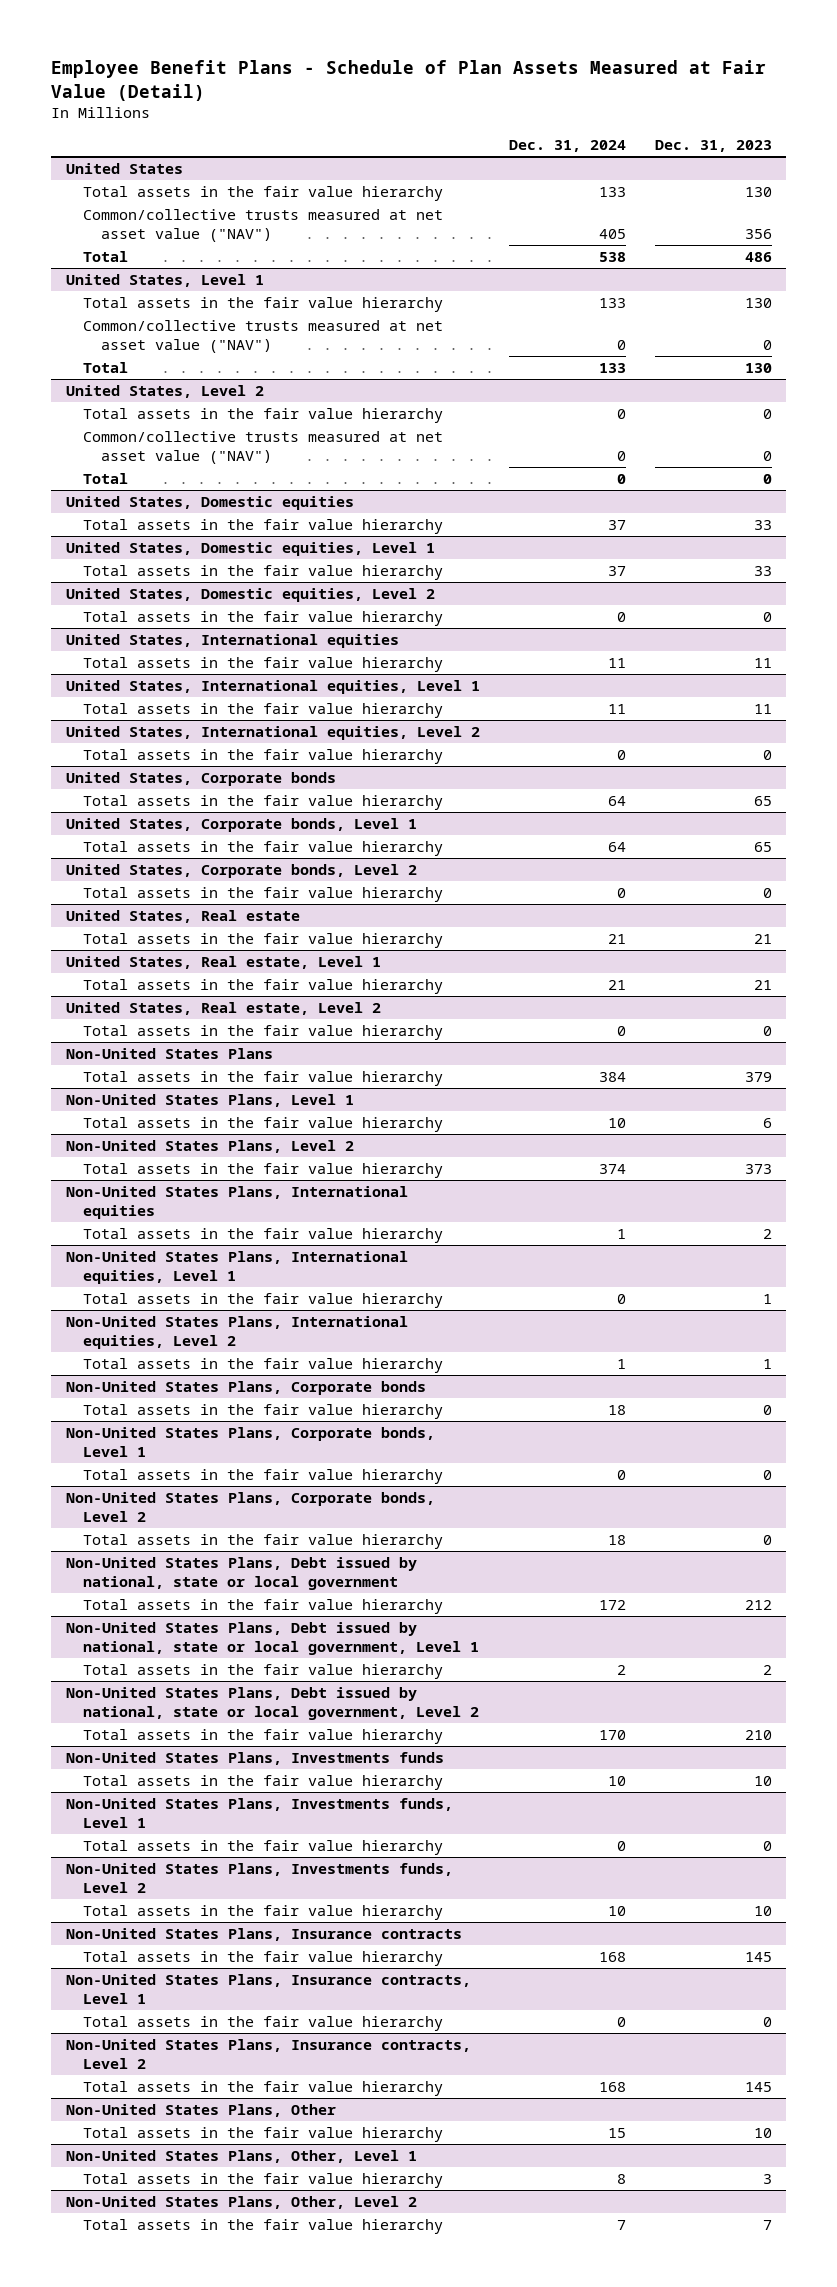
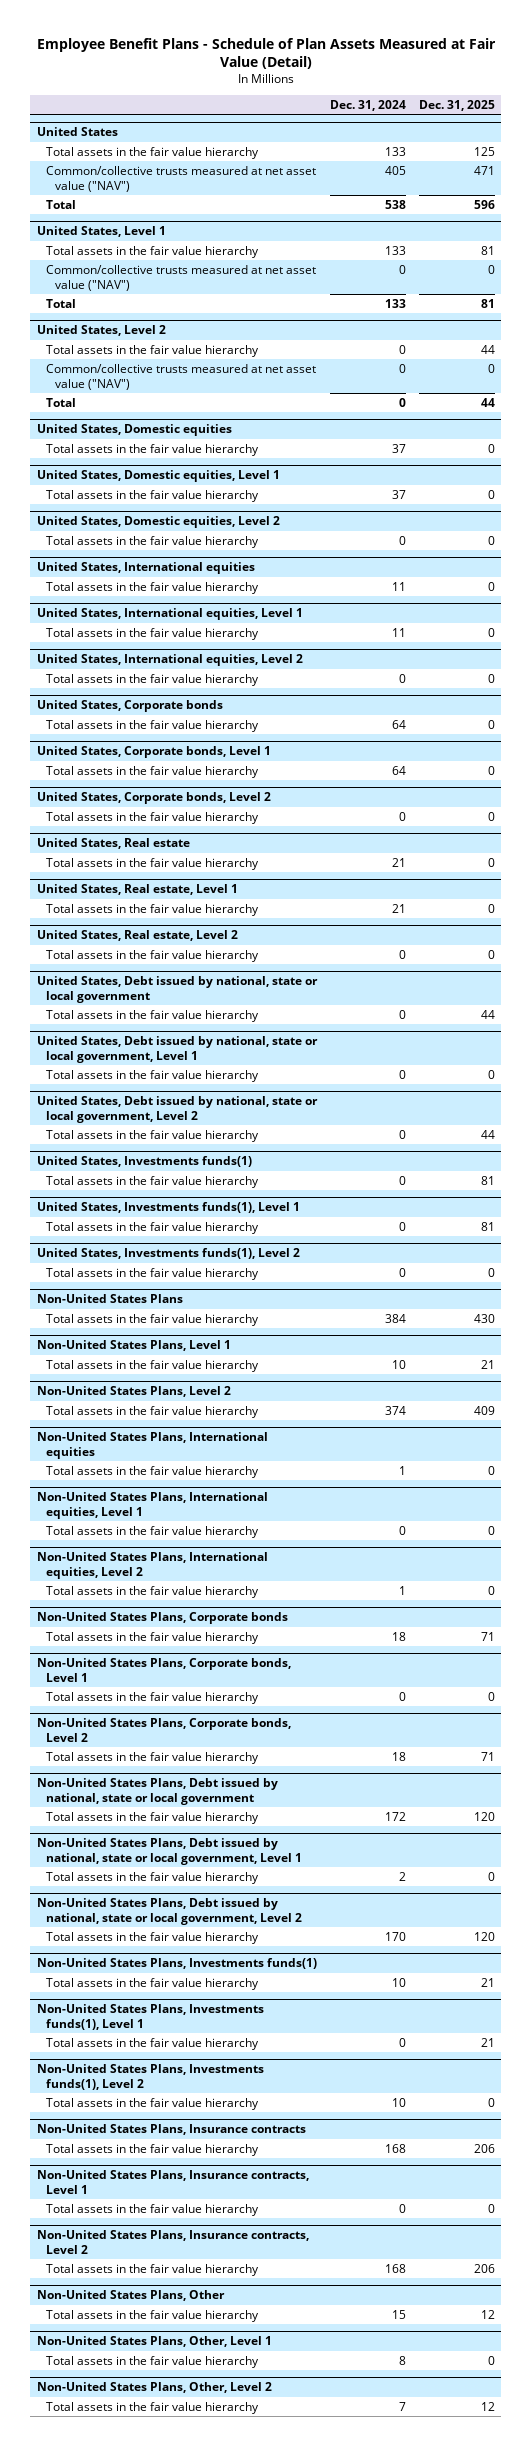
[654,140,772,153] Dec. 31, 2023 -> none
none -> [418,99,495,111] Dec. 31, 2025
none -> [36,976,318,1004] United States, Debt issued by national, state or local government
none -> [45,1009,259,1022] Total assets in the fair value hierarchy
none -> [36,1036,318,1064] United States, Debt issued by national, state or local government, Level 1
none -> [45,1069,259,1082] Total assets in the fair value hierarchy
none -> [36,1096,318,1124] United States, Debt issued by national, state or local government, Level 2
none -> [45,1129,259,1142] Total assets in the fair value hierarchy
none -> [36,1156,252,1168] United States, Investments funds(1)
none -> [45,1175,259,1188] Total assets in the fair value hierarchy
none -> [36,1202,300,1214] United States, Investments funds(1), Level 1
none -> [45,1221,259,1234] Total assets in the fair value hierarchy
none -> [36,1248,300,1260] United States, Investments funds(1), Level 2
none -> [45,1267,259,1280] Total assets in the fair value hierarchy
[65,1751,444,1765] Non-United States Plans, Investments funds -> [36,1958,317,1970] Non-United States Plans, Investments funds(1)
[65,1797,453,1828] Non-United States Plans, Investments funds, Level 1 -> [36,2004,264,2031] Non-United States Plans, Investments funds(1), Level 1
[65,1862,453,1893] Non-United States Plans, Investments funds, Level 2 -> [36,2064,264,2091] Non-United States Plans, Investments funds(1), Level 2

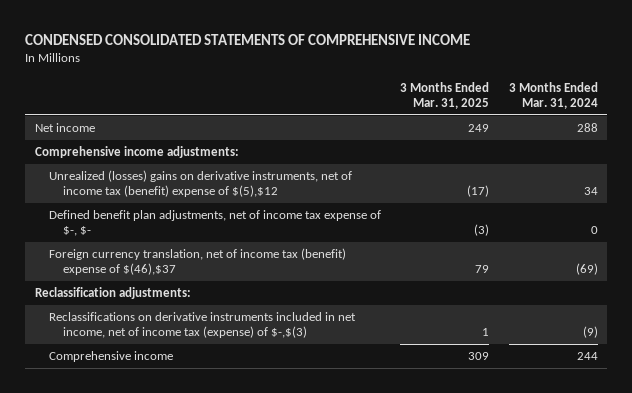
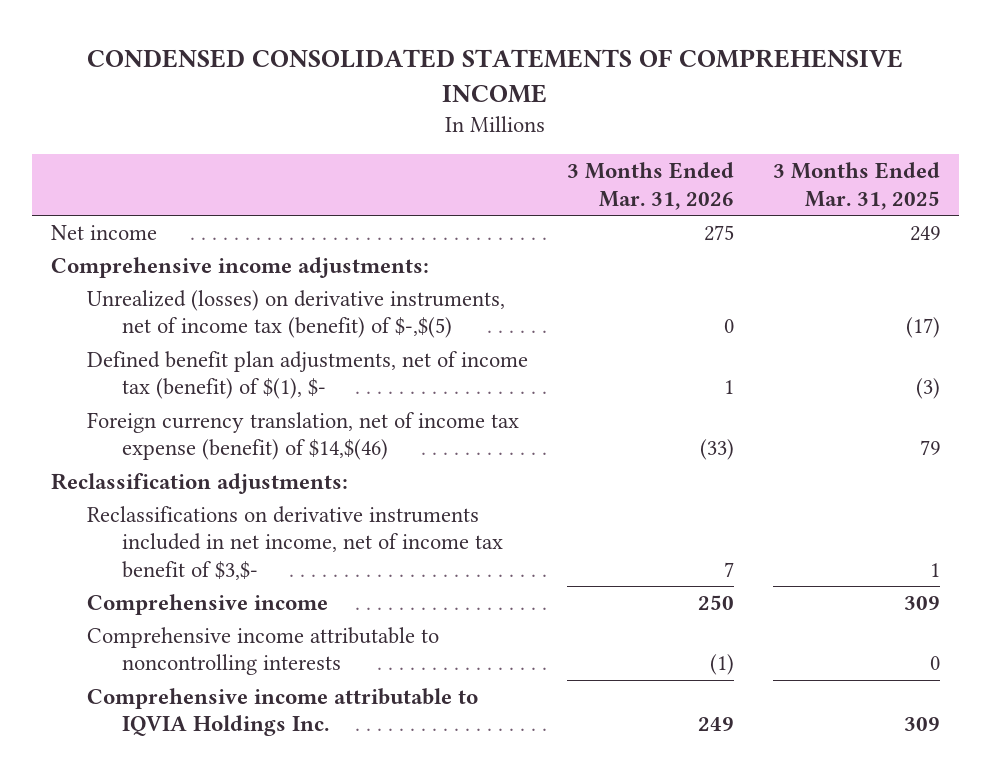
[508,81,598,109] 3 Months Ended Mar. 31, 2024 -> none
none -> [566,162,734,210] 3 Months Ended Mar. 31, 2026
[49,170,353,198] Unrealized (losses) gains on derivative instruments, net of income tax (benefit) expense of $(5),$12 -> [86,289,505,339] Unrealized (losses) on derivative instruments, net of income tax (benefit) of $-,$(5)
[49,210,382,237] Defined benefit plan adjustments, net of income tax expense of $-, $- -> [86,350,528,400] Defined benefit plan adjustments, net of income tax (benefit) of $(1), $-
[49,248,347,276] Foreign currency translation, net of income tax (benefit) expense of $(46),$37 -> [86,411,519,461] Foreign currency translation, net of income tax expense (benefit) of $14,$(46)
[49,312,357,339] Reclassifications on derivative instruments included in net income, net of income tax (expense) of $-,$(3) -> [86,505,504,580] Reclassifications on derivative instruments included in net income, net of income tax benefit of $3,$-
none -> [86,626,439,676] Comprehensive income attributable to noncontrolling interests
none -> [86,687,478,737] Comprehensive income attributable to IQVIA Holdings Inc.

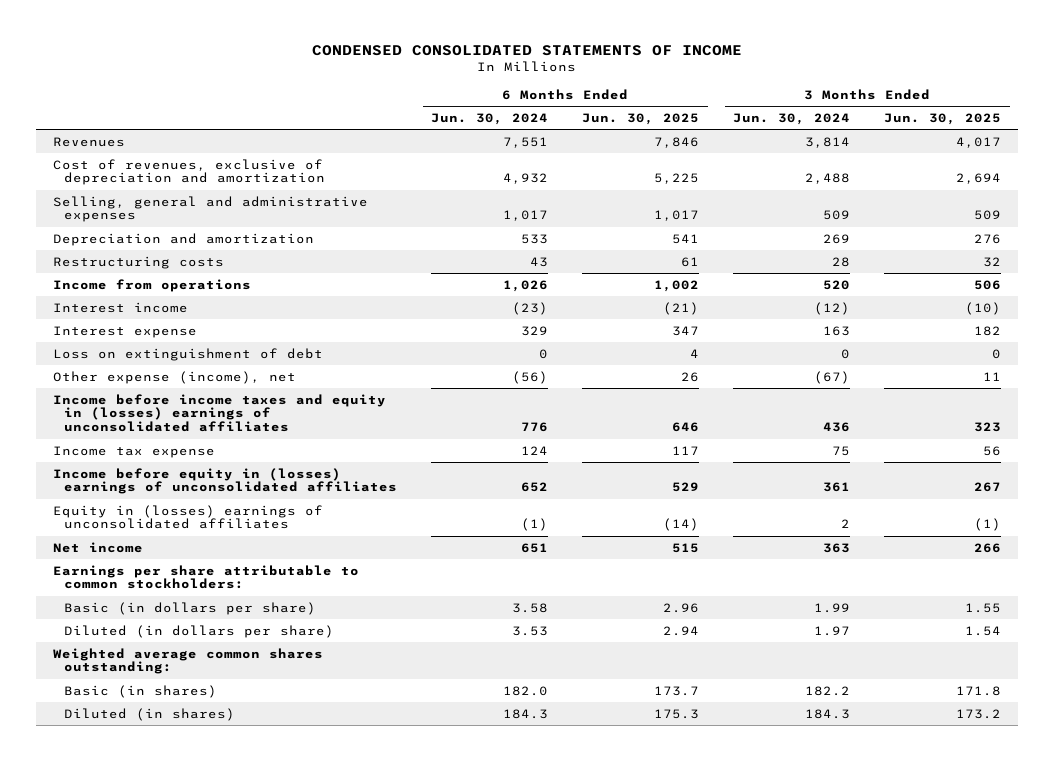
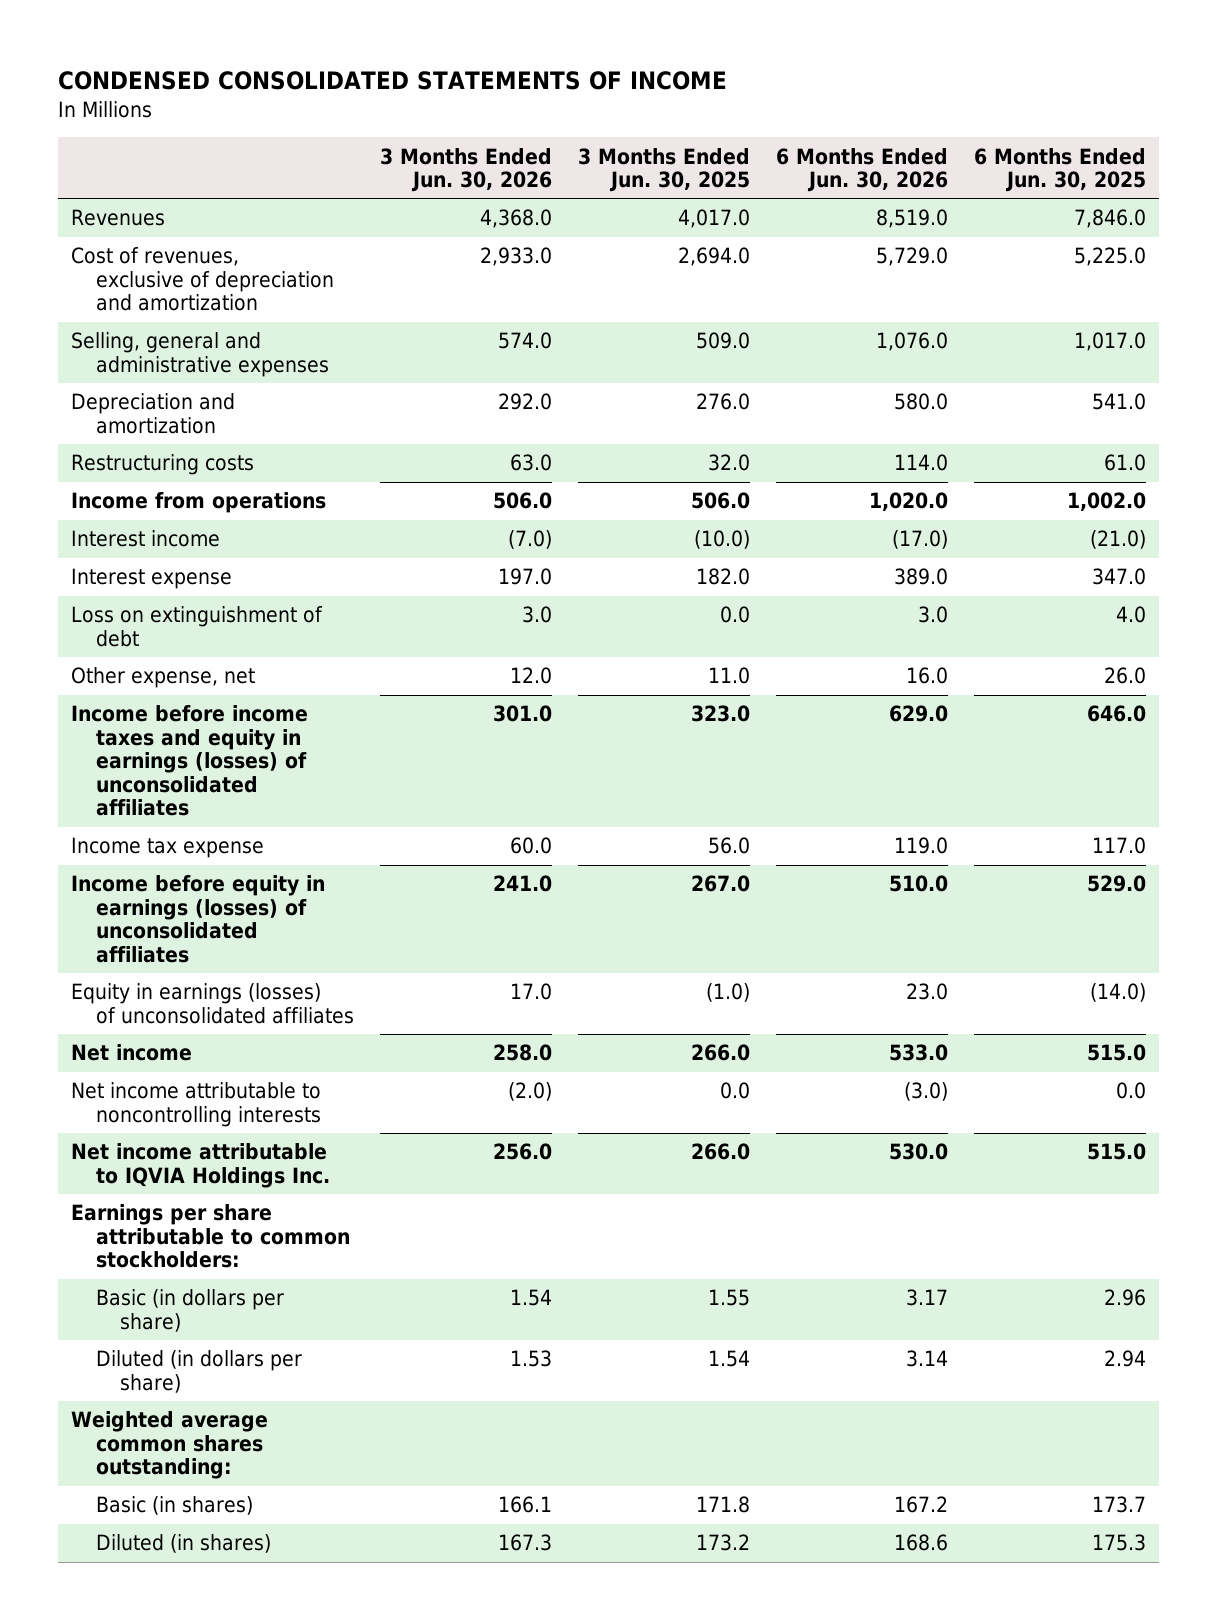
[431,112,549,125] Jun. 30, 2024 -> none
[733,112,851,125] Jun. 30, 2024 -> none
none -> [379,147,552,192] 3 Months Ended Jun. 30, 2026
none -> [775,147,948,192] 6 Months Ended Jun. 30, 2026
[654,136,700,148] 7,846 -> [1073,209,1146,229] 7,846.0
[956,136,1002,148] 4,017 -> [677,209,750,229] 4,017.0
[654,173,700,185] 5,225 -> [1073,247,1146,267] 5,225.0
[956,173,1002,185] 2,694 -> [677,247,750,267] 2,694.0
[654,210,700,222] 1,017 -> [1073,332,1146,352] 1,017.0
[974,210,1002,221] 509 -> [695,332,750,350] 509.0
[672,233,700,244] 541 -> [1091,393,1146,411] 541.0
[974,233,1002,244] 276 -> [695,393,750,411] 276.0
[681,256,700,267] 61 -> [1103,454,1146,472] 61.0
[983,256,1002,267] 32 -> [707,454,750,472] 32.0
[654,279,700,292] 1,002 -> [1066,492,1146,512] 1,002.0
[974,279,1002,290] 506 -> [690,492,750,510] 506.0
[663,301,700,315] (21) -> [1089,530,1146,550] (21.0)
[965,301,1002,315] (10) -> [693,530,750,550] (10.0)
[672,325,700,336] 347 -> [1091,568,1146,586] 347.0
[974,325,1002,336] 182 -> [695,568,750,586] 182.0
[690,348,700,358] 4 -> [1115,606,1146,624] 4.0
[992,348,1002,359] 0 -> [719,606,750,624] 0.0
[53,370,297,384] Other expense (income), net -> [70,667,255,689] Other expense, net
[681,371,700,382] 26 -> [1103,667,1146,685] 26.0
[983,371,1002,381] 11 -> [707,667,750,685] 11.0
[53,393,387,433] Income before income taxes and equity in (losses) earnings of unconsolidated affiliates -> [70,705,308,817] Income before income taxes and equity in earnings (losses) of unconsolidated affiliates
[672,422,700,433] 646 -> [1086,705,1146,723] 646.0
[974,422,1002,433] 323 -> [690,705,750,723] 323.0
[672,445,700,455] 117 -> [1091,837,1146,855] 117.0
[983,445,1002,456] 56 -> [707,837,750,855] 56.0
[53,467,398,495] Income before equity in (losses) earnings of unconsolidated affiliates -> [70,875,325,963] Income before equity in earnings (losses) of unconsolidated affiliates
[672,482,700,493] 529 -> [1086,875,1146,893] 529.0
[974,482,1002,493] 267 -> [690,875,750,893] 267.0
[53,504,324,530] Equity in (losses) earnings of unconsolidated affiliates -> [70,983,354,1024] Equity in earnings (losses) of unconsolidated affiliates
[663,518,700,532] (14) -> [1089,983,1146,1003] (14.0)
[974,518,1002,532] (1) -> [705,983,750,1003] (1.0)
[672,542,700,553] 515 -> [1086,1044,1146,1062] 515.0
[974,542,1002,553] 266 -> [690,1044,750,1062] 266.0
none -> [70,1082,321,1127] Net income attributable to noncontrolling interests
none -> [70,1143,330,1188] Net income attributable to IQVIA Holdings Inc.

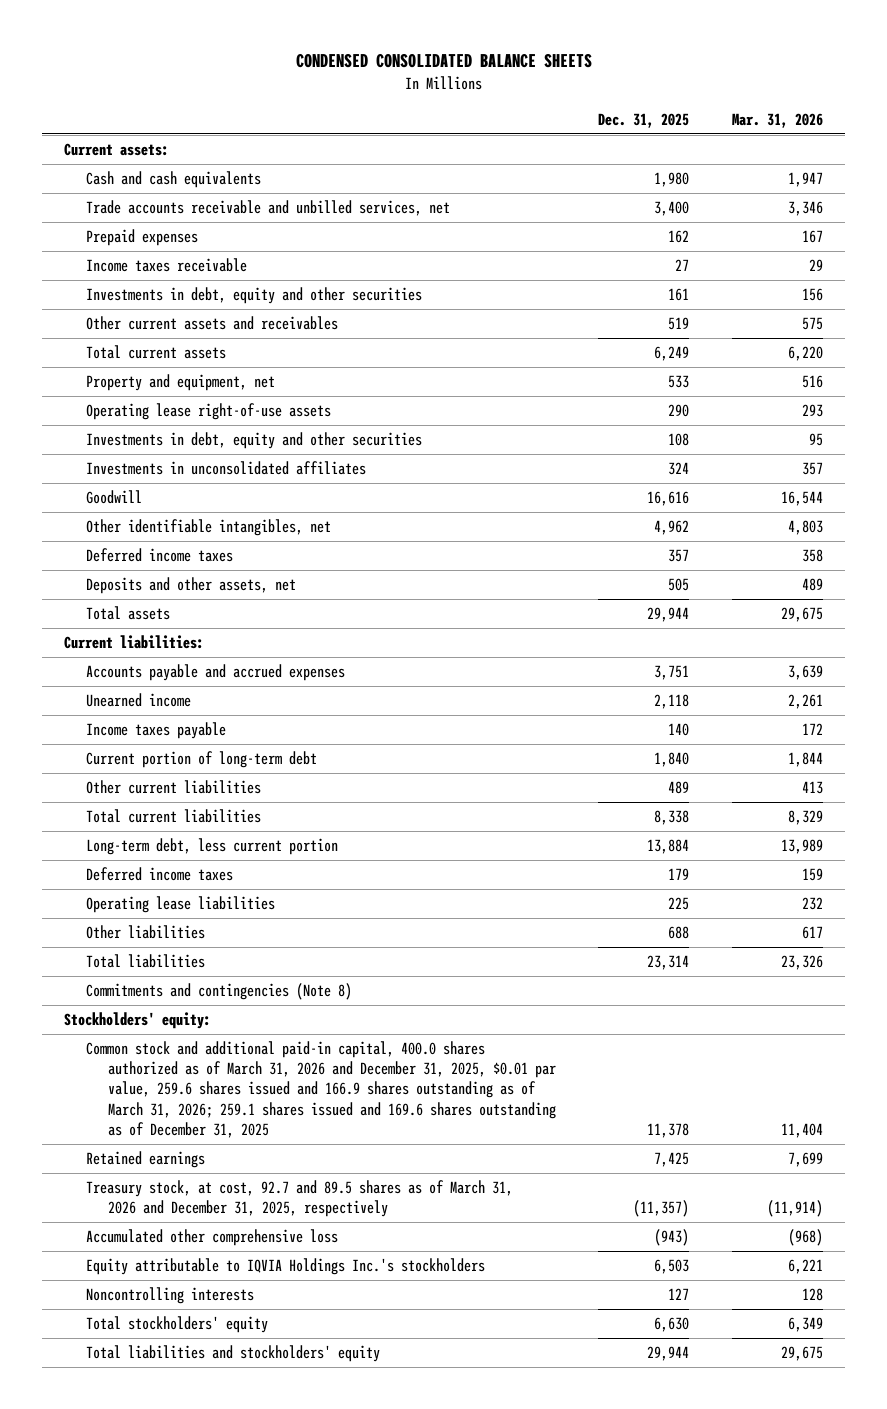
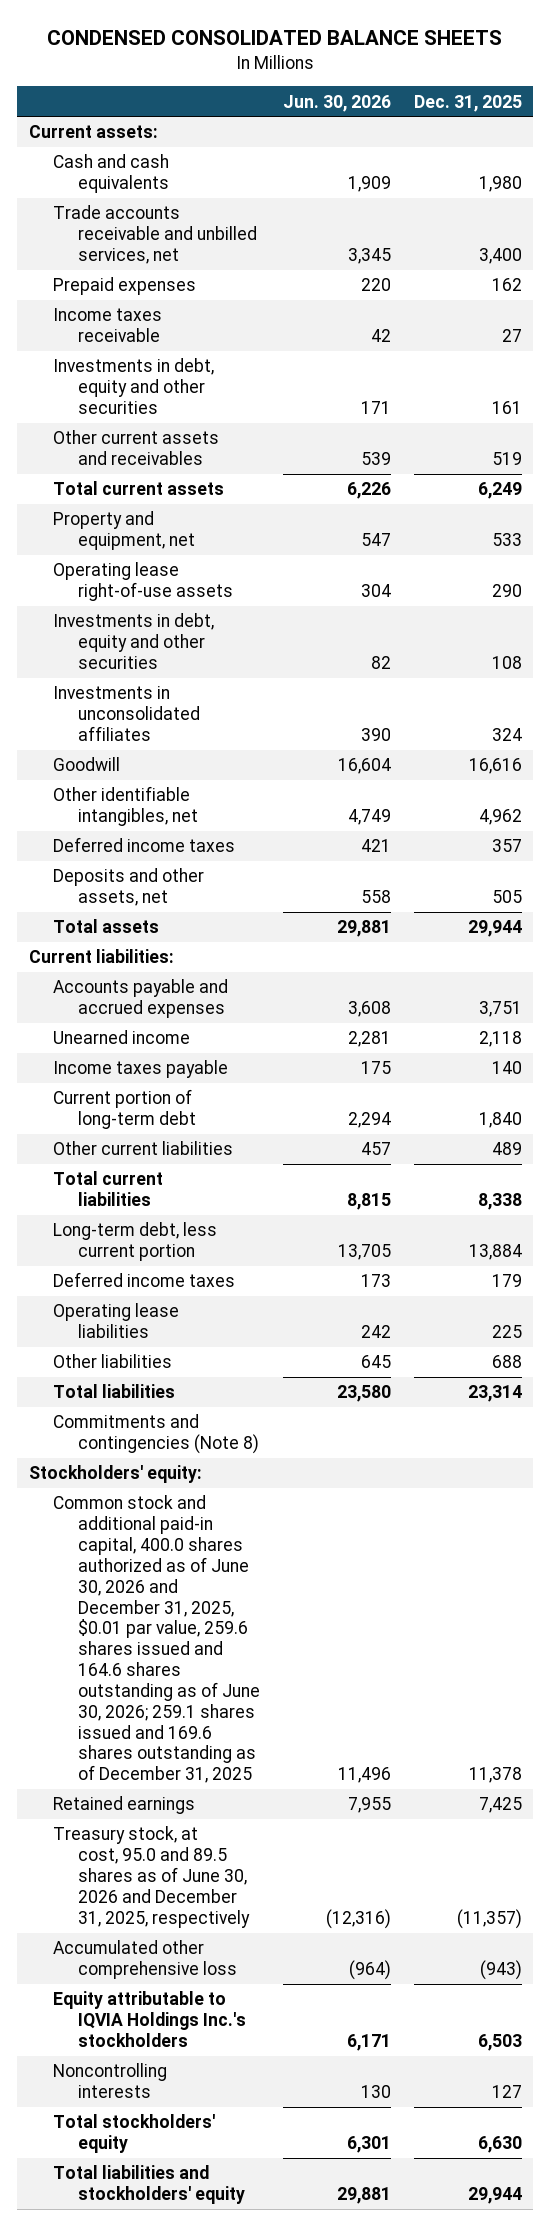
[732,112,824,128] Mar. 31, 2026 -> none
none -> [282,94,391,112] Jun. 30, 2026
[85,1040,556,1138] Common stock and additional paid-in capital, 400.0 shares authorized as of March 31, 2026 and December 31, 2025, $0.01 par value, 259.6 shares issued and 166.9 shares outstanding as of March 31, 2026; 259.1 shares issued and 169.6 shares outstanding as of December 31, 2025 -> [53,1495,260,1784] Common stock and additional paid-in capital, 400.0 shares authorized as of June 30, 2026 and December 31, 2025, $0.01 par value, 259.6 shares issued and 164.6 shares outstanding as of June 30, 2026; 259.1 shares issued and 169.6 shares outstanding as of December 31, 2025
[85,1179,513,1218] Treasury stock, at cost, 92.7 and 89.5 shares as of March 31, 2026 and December 31, 2025, respectively -> [53,1826,250,1928] Treasury stock, at cost, 95.0 and 89.5 shares as of June 30, 2026 and December 31, 2025, respectively

